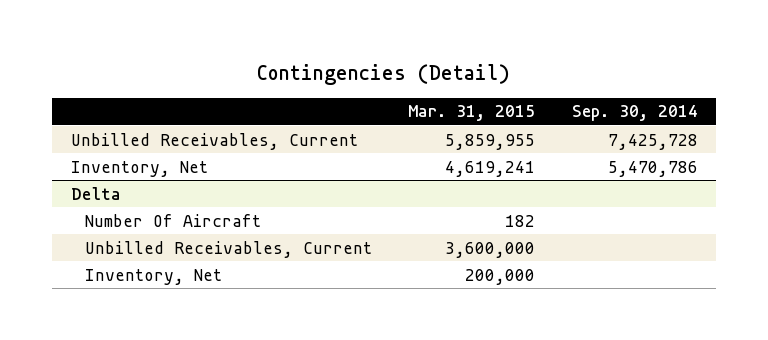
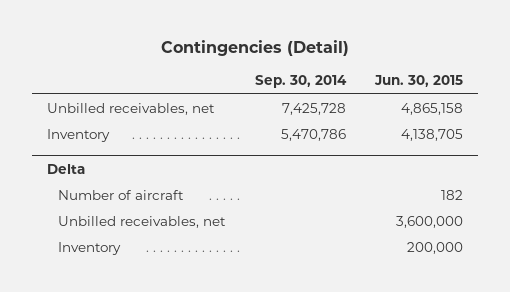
[408,105,536,122] Mar. 31, 2015 -> none
none -> [373,75,463,88] Jun. 30, 2015
[70,132,358,150] Unbilled Receivables, Current -> [46,102,215,115] Unbilled receivables, net
[70,160,208,177] Inventory, Net -> [46,128,110,142] Inventory
[84,213,261,227] Number Of Aircraft -> [58,189,185,200] Number of aircraft
[84,240,372,258] Unbilled Receivables, Current -> [58,215,227,228] Unbilled receivables, net
[84,268,222,285] Inventory, Net -> [58,241,122,255] Inventory

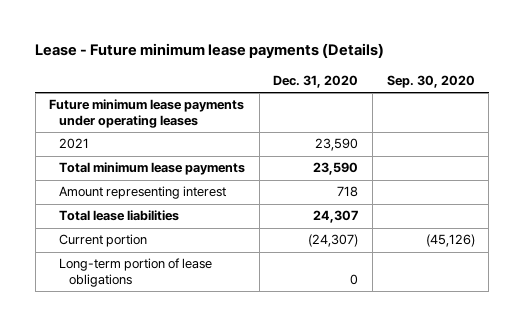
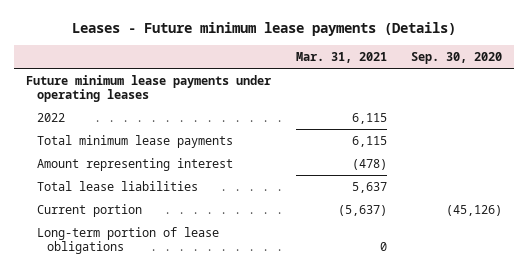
[35,43,385,59] Lease - Future minimum lease payments (Details) -> [72,21,457,36] Leases - Future minimum lease payments (Details)
[273,74,359,88] Dec. 31, 2020 -> none
none -> [295,51,387,63] Mar. 31, 2021
[59,138,90,150] 2021 -> [36,112,65,122] 2022

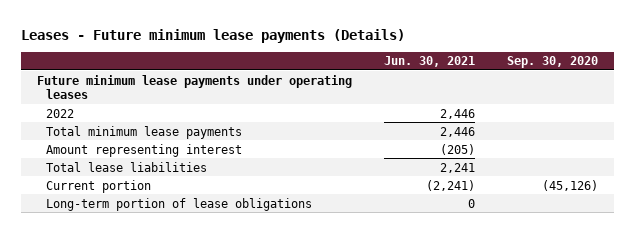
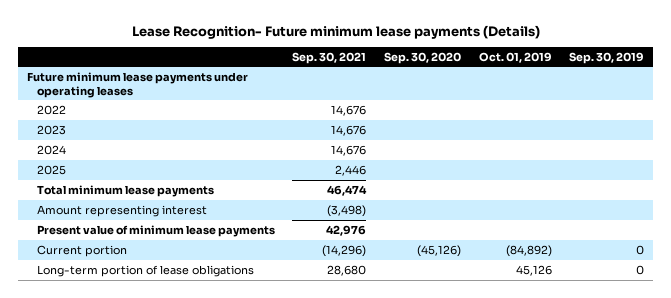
[20,28,405,43] Leases - Future minimum lease payments (Details) -> [131,24,540,39] Lease Recognition- Future minimum lease payments (Details)
[383,56,475,68] Jun. 30, 2021 -> none
none -> [292,51,367,64] Sep. 30, 2021
none -> [478,51,552,63] Oct. 01, 2019
none -> [569,51,645,64] Sep. 30, 2019
none -> [36,124,66,135] 2023
none -> [36,144,66,155] 2024
none -> [36,164,66,175] 2025
[46,161,208,172] Total lease liabilities -> [36,224,275,237] Present value of minimum lease payments

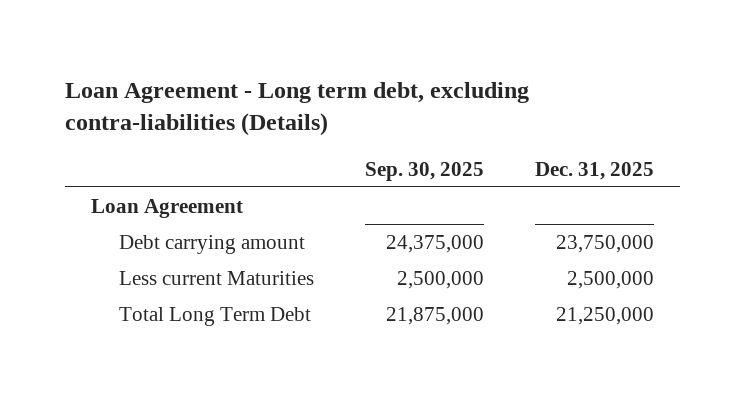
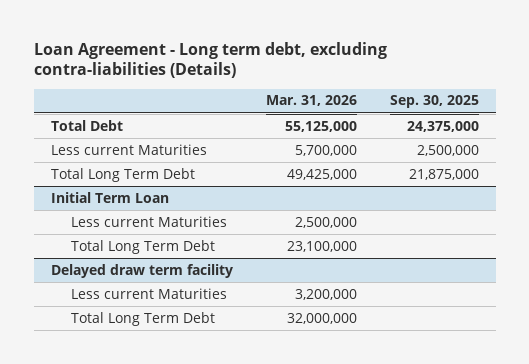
[535,161,655,180] Dec. 31, 2025 -> none
none -> [265,95,357,107] Mar. 31, 2026
[90,198,243,218] Loan Agreement -> none
[119,234,306,254] Debt carrying amount -> [50,119,123,131] Total Debt
none -> [50,191,169,203] Initial Term Loan
none -> [70,215,227,227] Less current Maturities
none -> [70,239,215,254] Total Long Term Debt
none -> [50,263,233,278] Delayed draw term facility
none -> [70,287,227,299] Less current Maturities
none -> [70,311,215,326] Total Long Term Debt

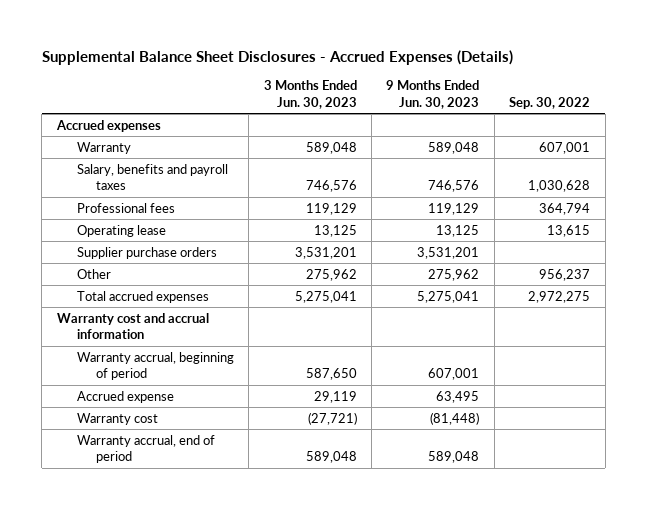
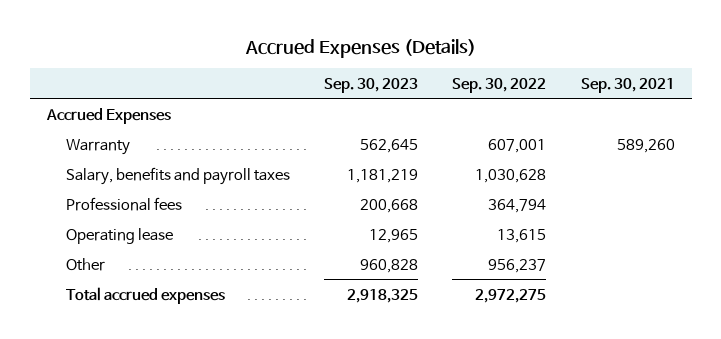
[41,49,513,65] Supplemental Balance Sheet Disclosures - Accrued Expenses (Details) -> [244,39,476,59] Accrued Expenses (Details)
[263,80,357,109] 3 Months Ended Jun. 30, 2023 -> none
[386,80,480,109] 9 Months Ended Jun. 30, 2023 -> none
none -> [324,77,419,93] Sep. 30, 2023
none -> [580,77,675,93] Sep. 30, 2021
[55,119,161,132] Accrued expenses -> [45,107,171,124] Accrued Expenses
[76,246,217,259] Supplier purchase orders -> none
[56,312,209,340] Warranty cost and accrual information -> none
[76,351,234,381] Warranty accrual, beginning of period -> none
[76,390,174,403] Accrued expense -> none
[76,412,158,425] Warranty cost -> none
[76,434,215,464] Warranty accrual, end of period -> none

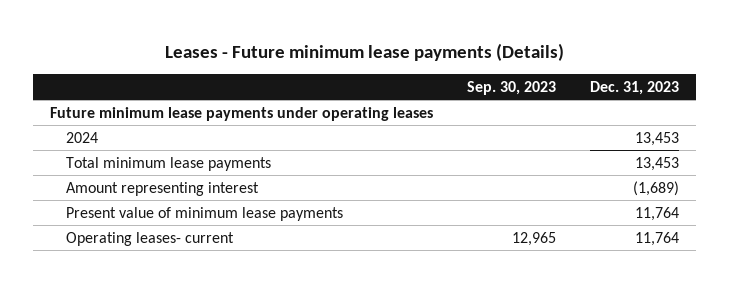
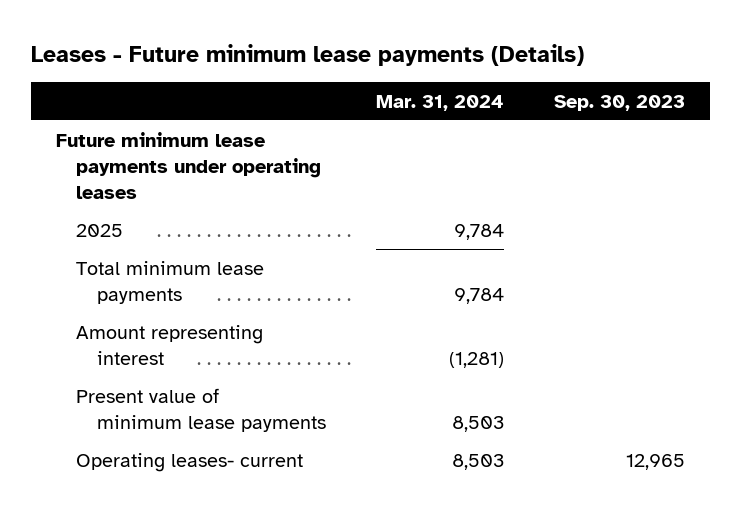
[590,81,680,96] Dec. 31, 2023 -> none
none -> [375,94,504,111] Mar. 31, 2024
[65,131,98,143] 2024 -> [76,223,124,237] 2025

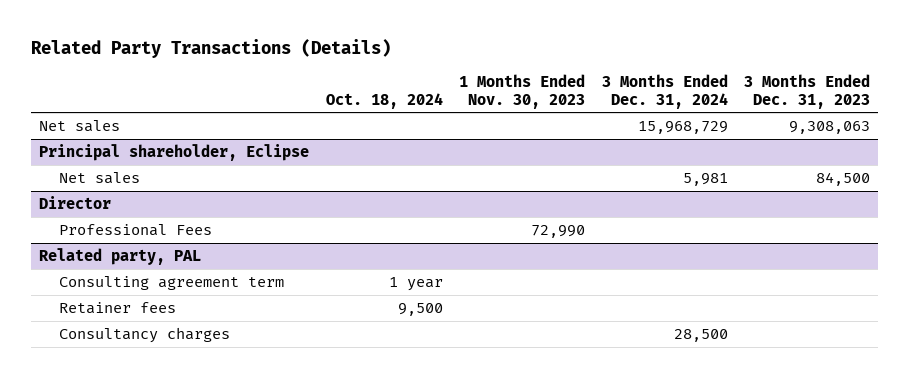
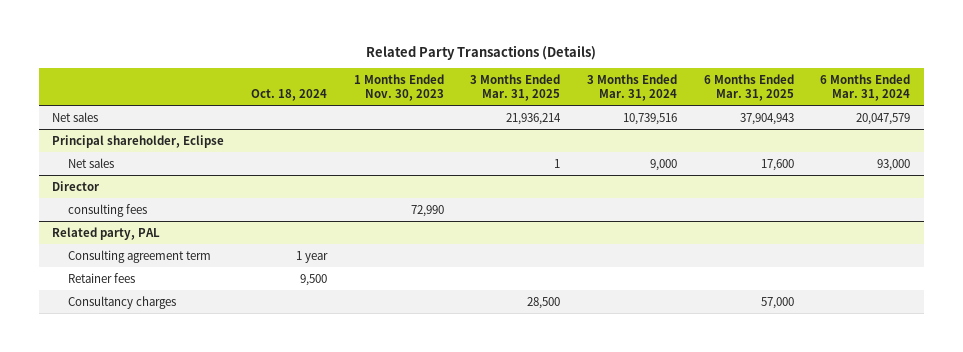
[601,73,728,109] 3 Months Ended Dec. 31, 2024 -> none
[743,73,870,109] 3 Months Ended Dec. 31, 2023 -> none
none -> [470,73,561,102] 3 Months Ended Mar. 31, 2025
none -> [587,73,678,102] 3 Months Ended Mar. 31, 2024
none -> [703,73,794,102] 6 Months Ended Mar. 31, 2025
none -> [820,73,911,102] 6 Months Ended Mar. 31, 2024
[59,223,213,236] Professional Fees -> [67,203,147,217] consulting fees

